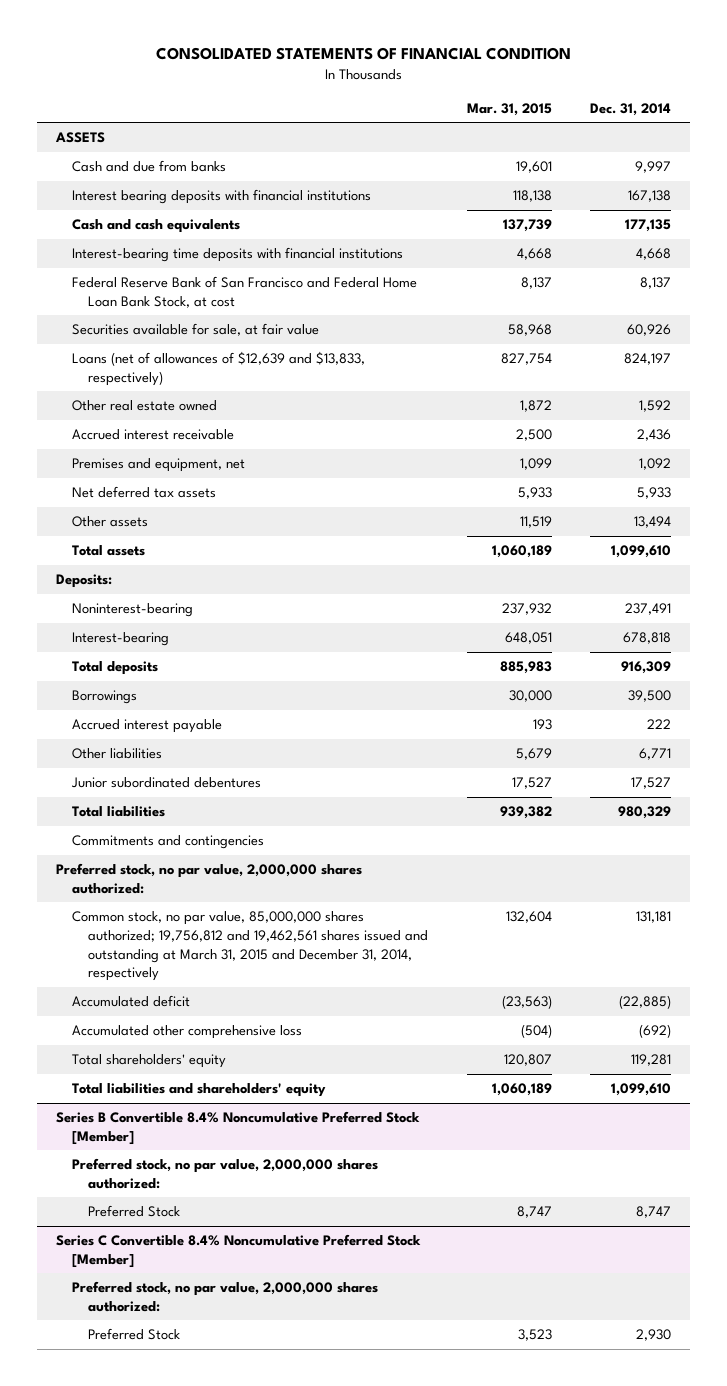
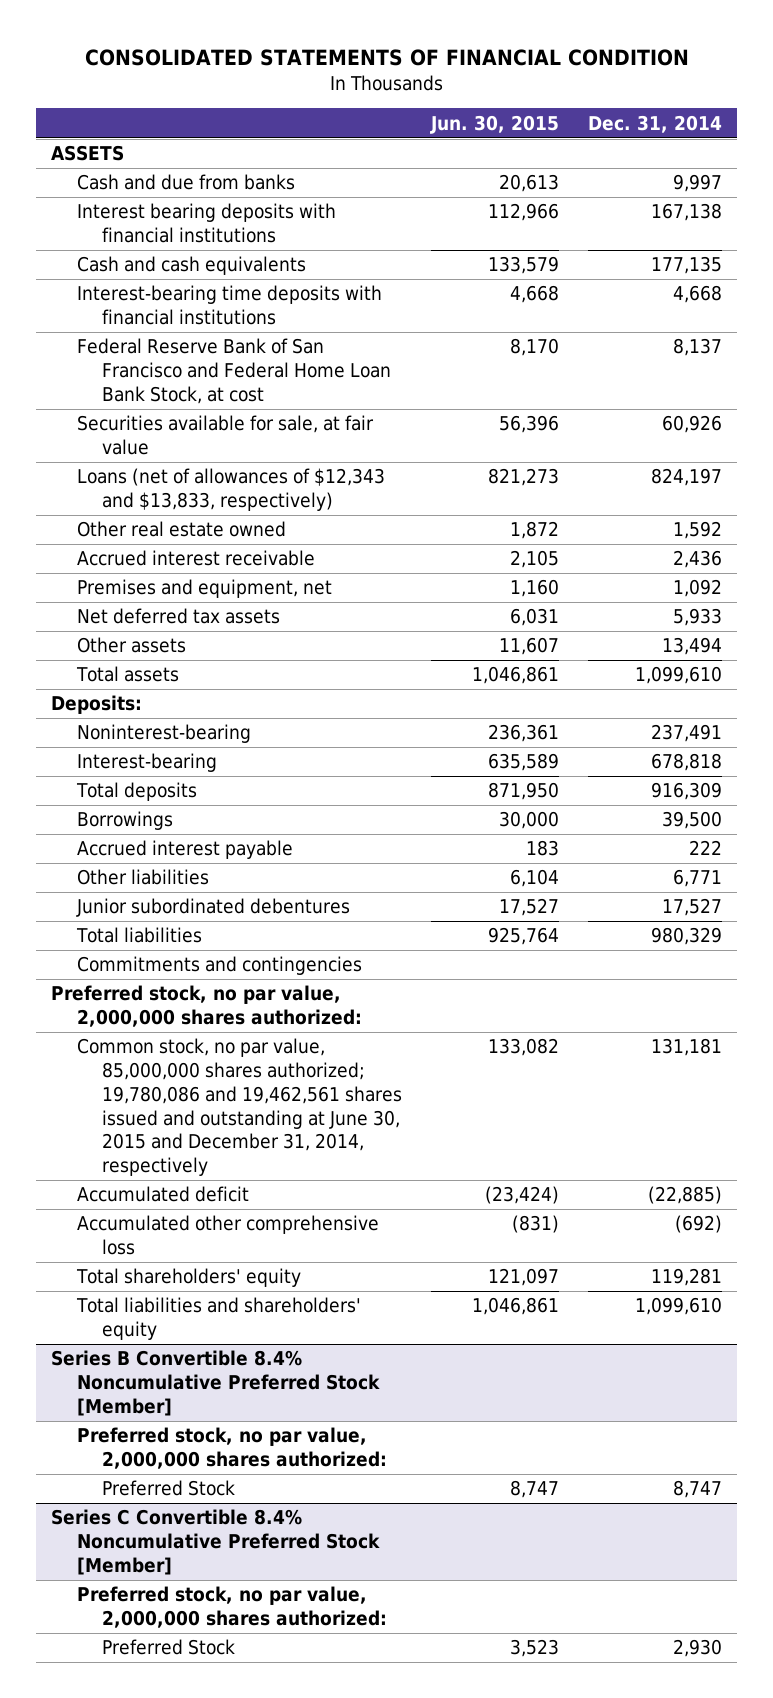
[466,102,552,116] Mar. 31, 2015 -> none
none -> [430,114,560,134] Jun. 30, 2015
[72,351,366,386] Loans (net of allowances of $12,639 and $13,833, respectively) -> [76,468,385,512] Loans (net of allowances of $12,343 and $13,833, respectively)
[72,911,429,982] Common stock, no par value, 85,000,000 shares authorized; 19,756,812 and 19,462,561 shares issued and outstanding at March 31, 2015 and December 31, 2014, respectively -> [76,1038,403,1176] Common stock, no par value, 85,000,000 shares authorized; 19,780,086 and 19,462,561 shares issued and outstanding at June 30, 2015 and December 31, 2014, respectively

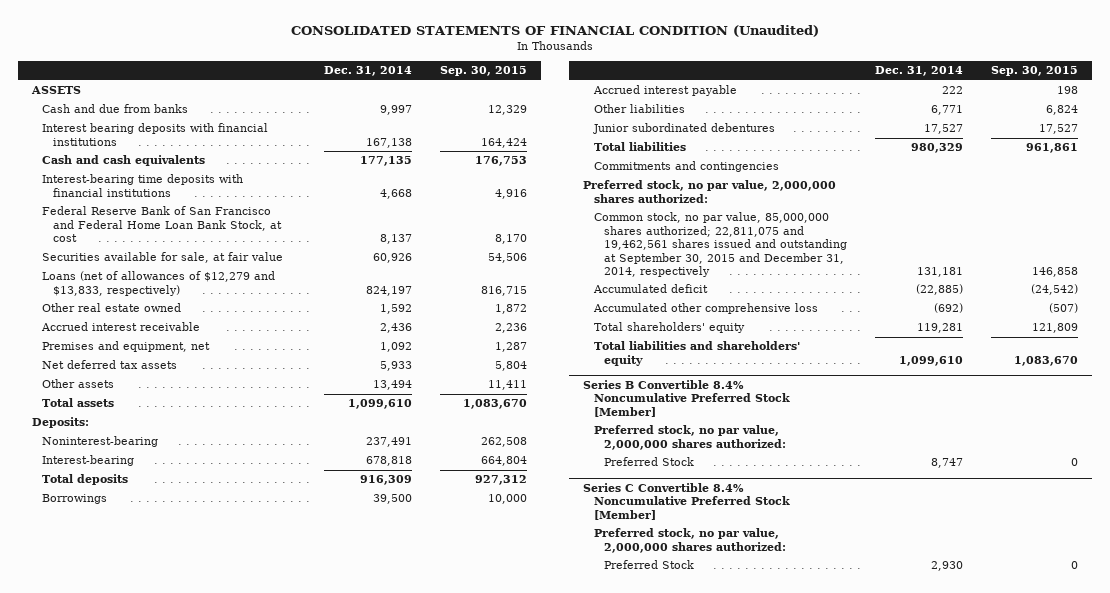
[84,48,689,66] CONSOLIDATED STATEMENTS OF FINANCIAL CONDITION -> [291,24,820,37] CONSOLIDATED STATEMENTS OF FINANCIAL CONDITION (Unaudited)
[430,114,560,134] Jun. 30, 2015 -> none
none -> [440,66,528,77] Sep. 30, 2015
[76,468,385,512] Loans (net of allowances of $12,343 and $13,833, respectively) -> [42,271,276,296] Loans (net of allowances of $12,279 and $13,833, respectively)
[76,1038,403,1176] Common stock, no par value, 85,000,000 shares authorized; 19,780,086 and 19,462,561 shares issued and outstanding at June 30, 2015 and December 31, 2014, respectively -> [593,212,848,277] Common stock, no par value, 85,000,000 shares authorized; 22,811,075 and 19,462,561 shares issued and outstanding at September 30, 2015 and December 31, 2014, respectively

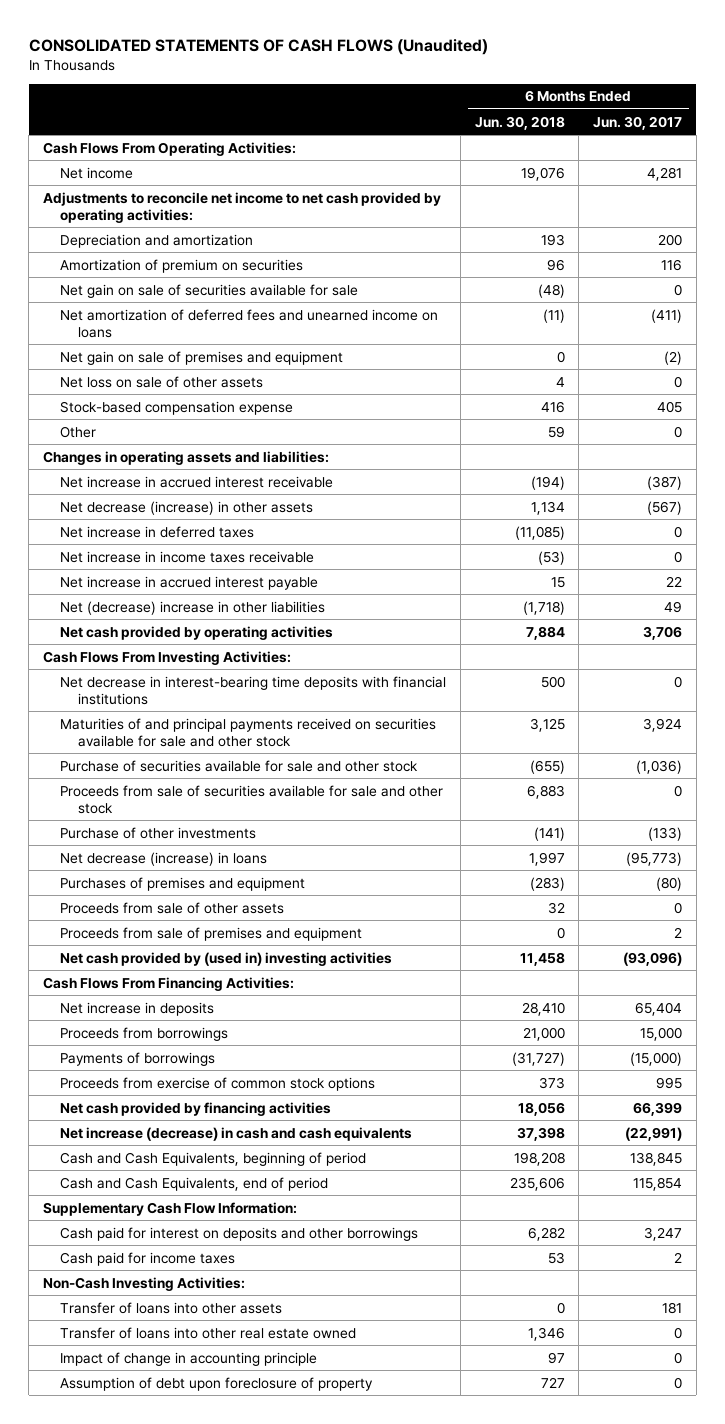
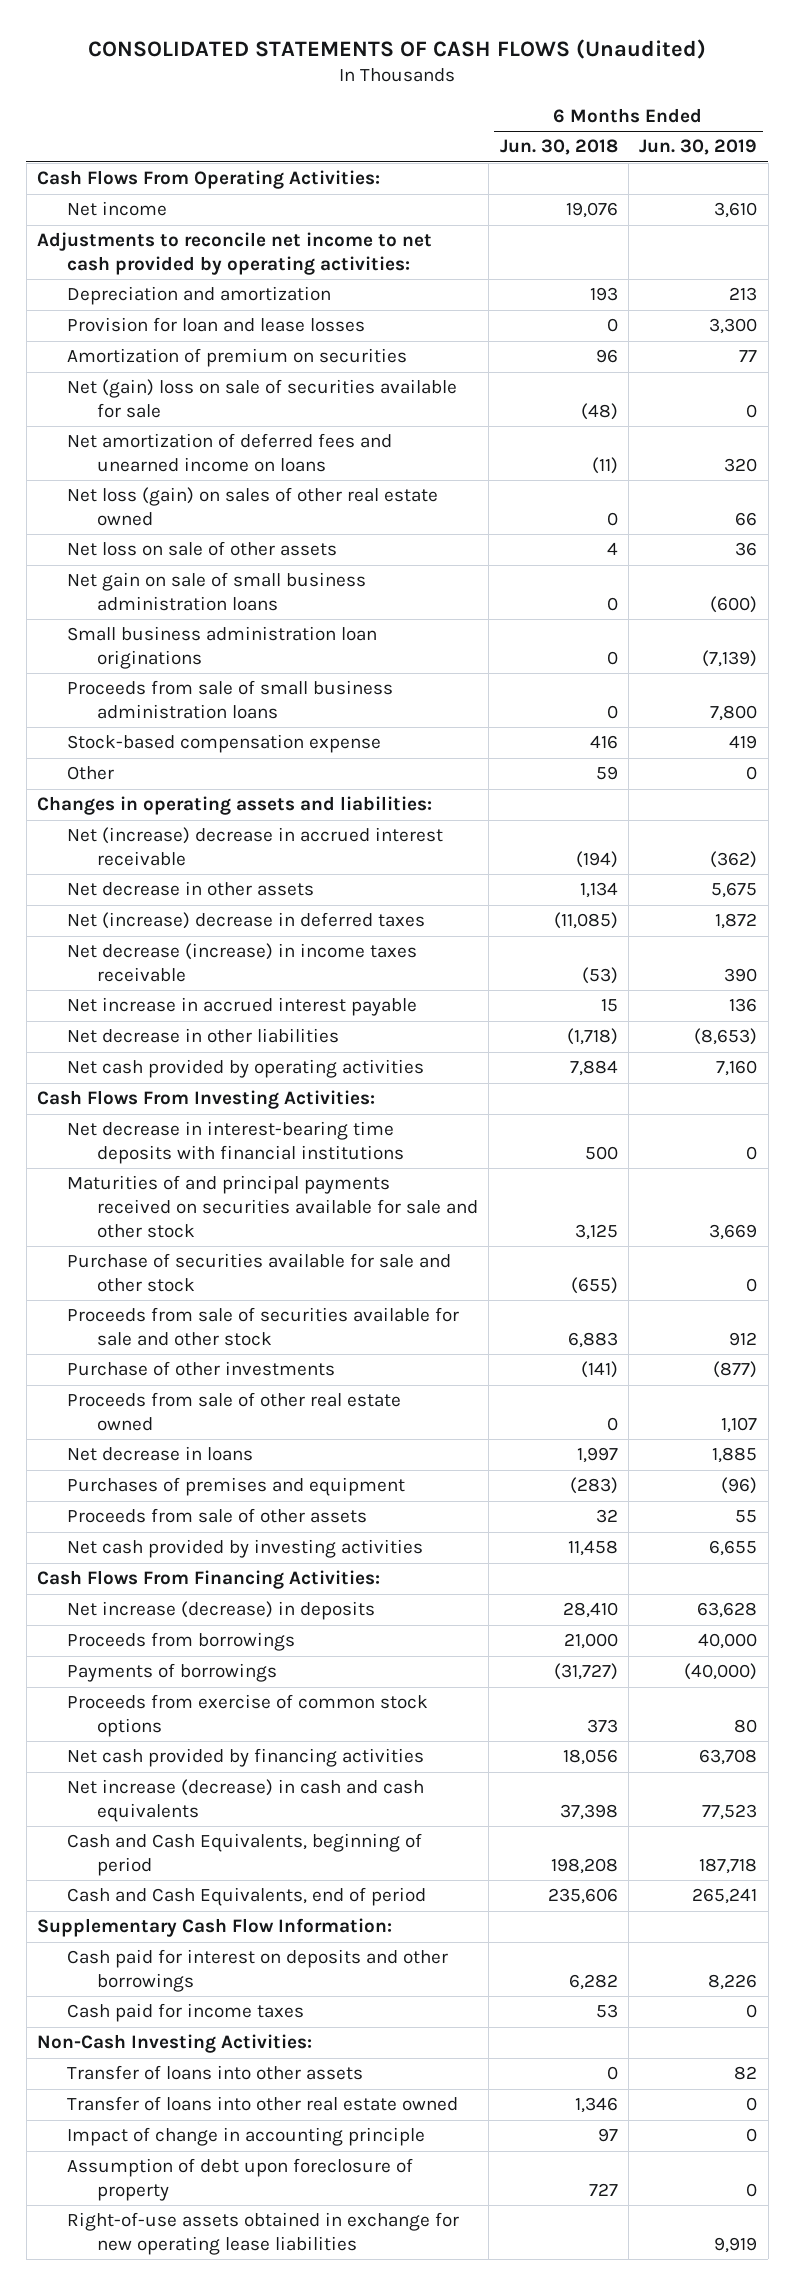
[593,115,683,130] Jun. 30, 2017 -> none
none -> [639,139,758,156] Jun. 30, 2019
none -> [66,317,365,333] Provision for loan and lease losses
[60,283,359,298] Net gain on sale of securities available for sale -> [66,379,457,419] Net (gain) loss on sale of securities available for sale
[60,350,344,365] Net gain on sale of premises and equipment -> none
none -> [66,487,438,527] Net loss (gain) on sales of other real estate owned
none -> [66,572,366,612] Net gain on sale of small business administration loans
none -> [66,626,377,670] Small business administration loan originations
none -> [66,680,393,720] Proceeds from sale of small business administration loans
[60,475,334,488] Net increase in accrued interest receivable -> [66,827,443,867] Net (increase) decrease in accrued interest receivable
[60,500,314,515] Net decrease (increase) in other assets -> [66,881,314,897] Net decrease in other assets
[60,525,255,538] Net increase in deferred taxes -> [66,912,425,930] Net (increase) decrease in deferred taxes
[60,550,315,563] Net increase in income taxes receivable -> [66,943,417,983] Net decrease (increase) in income taxes receivable
[60,600,326,615] Net (decrease) increase in other liabilities -> [66,1028,339,1044] Net decrease in other liabilities
none -> [66,1392,401,1432] Proceeds from sale of other real estate owned
[60,851,268,866] Net decrease (increase) in loans -> [66,1446,253,1462] Net decrease in loans
[60,926,363,941] Proceeds from sale of premises and equipment -> none
[60,951,393,966] Net cash provided by (used in) investing activities -> [66,1539,423,1559] Net cash provided by investing activities
[60,1001,215,1016] Net increase in deposits -> [66,1601,375,1621] Net increase (decrease) in deposits
none -> [66,2212,459,2256] Right-of-use assets obtained in exchange for new operating lease liabilities

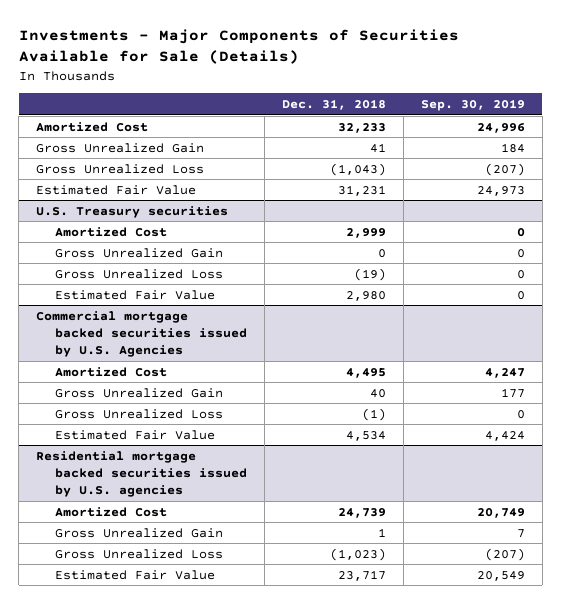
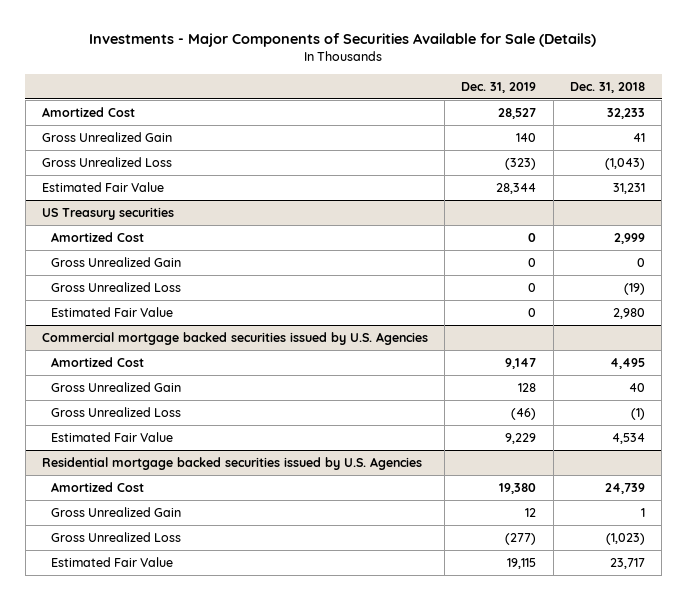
[421,99,526,112] Sep. 30, 2019 -> none
none -> [461,81,537,93] Dec. 31, 2019
[36,205,229,218] U.S. Treasury securities -> [41,206,174,220] US Treasury securities
[36,450,248,498] Residential mortgage backed securities issued by U.S. agencies -> [41,456,422,470] Residential mortgage backed securities issued by U.S. Agencies

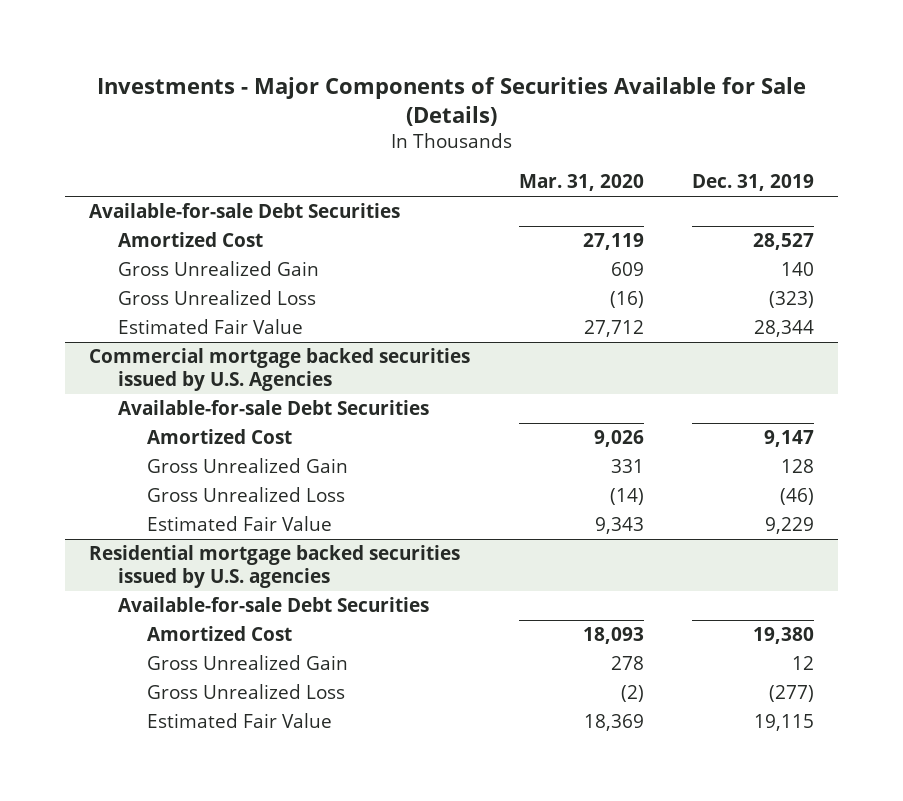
[569,81,645,93] Dec. 31, 2018 -> none
none -> [518,174,644,192] Mar. 31, 2020
none -> [89,203,401,219] Available-for-sale Debt Securities
[41,206,174,220] US Treasury securities -> none
[51,231,145,242] Amortized Cost -> none
[51,256,182,267] Gross Unrealized Gain -> none
[51,281,182,292] Gross Unrealized Loss -> none
[51,306,174,317] Estimated Fair Value -> none
none -> [117,400,429,416] Available-for-sale Debt Securities
[41,456,422,470] Residential mortgage backed securities issued by U.S. Agencies -> [89,545,461,589] Residential mortgage backed securities issued by U.S. agencies
none -> [117,597,429,613] Available-for-sale Debt Securities

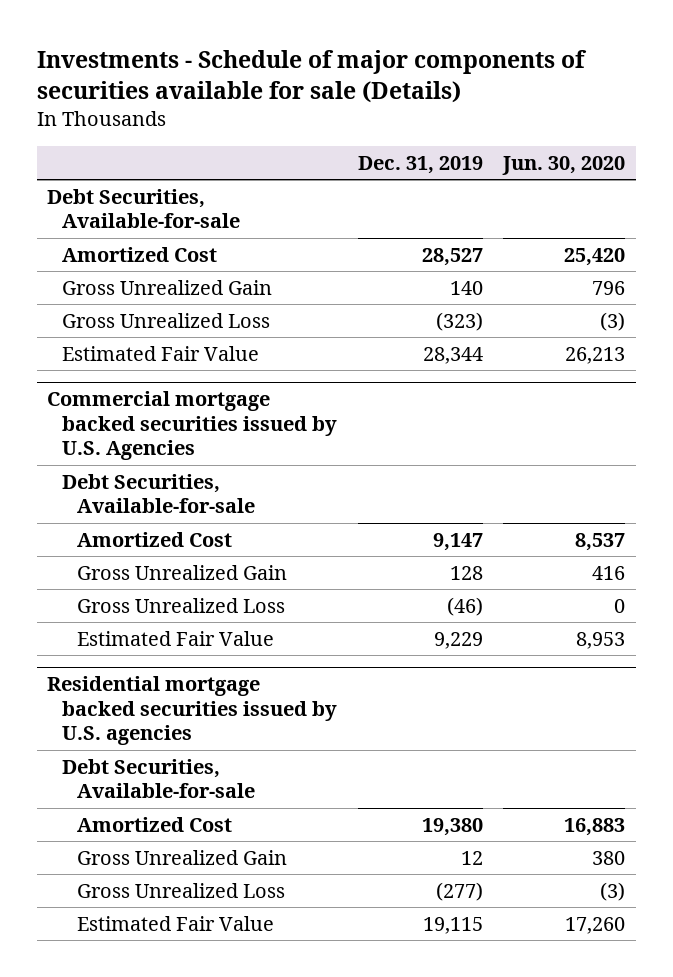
[96,77,806,127] Investments - Major Components of Securities Available for Sale (Details) -> [37,50,588,104] Investments - Schedule of major components of securities available for sale (Details)
[518,174,644,192] Mar. 31, 2020 -> none
none -> [502,155,626,175] Jun. 30, 2020
[89,203,401,219] Available-for-sale Debt Securities -> [47,188,241,229] Debt Securities, Available-for-sale
[117,400,429,416] Available-for-sale Debt Securities -> [62,473,256,514] Debt Securities, Available-for-sale
[117,597,429,613] Available-for-sale Debt Securities -> [62,758,256,799] Debt Securities, Available-for-sale

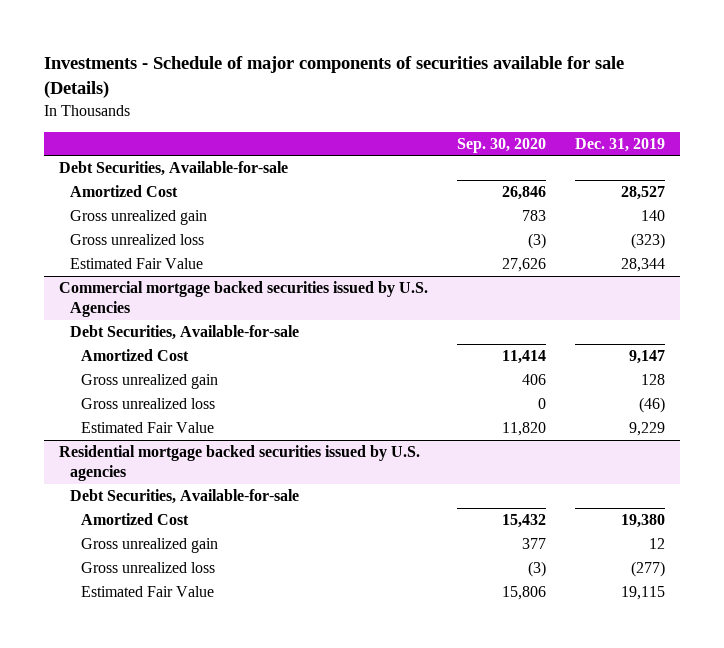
[502,155,626,175] Jun. 30, 2020 -> none
none -> [456,137,546,153] Sep. 30, 2020
[62,279,273,295] Gross Unrealized Gain -> [69,210,207,226] Gross unrealized gain
[62,312,271,328] Gross Unrealized Loss -> [69,234,204,246] Gross unrealized loss
[77,564,288,580] Gross Unrealized Gain -> [81,374,219,390] Gross unrealized gain
[77,597,286,613] Gross Unrealized Loss -> [81,398,216,410] Gross unrealized loss
[77,849,288,865] Gross Unrealized Gain -> [81,538,219,554] Gross unrealized gain
[77,882,286,898] Gross Unrealized Loss -> [81,562,216,574] Gross unrealized loss

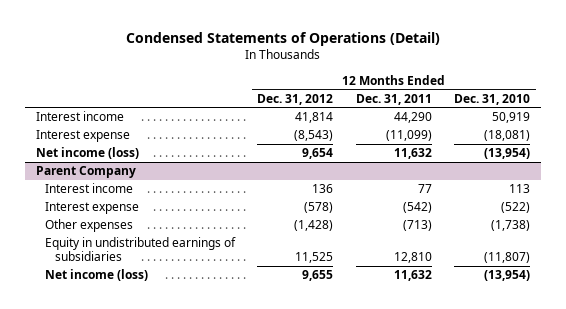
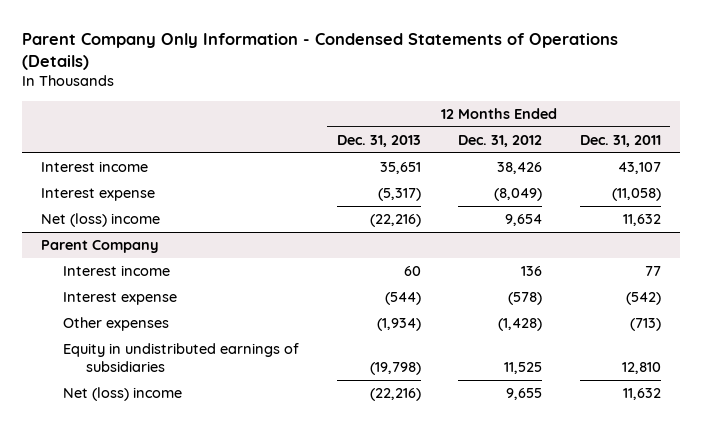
[125,32,440,47] Condensed Statements of Operations (Detail) -> [22,32,619,70] Parent Company Only Information - Condensed Statements of Operations (Details)
[453,93,530,105] Dec. 31, 2010 -> none
none -> [336,134,421,147] Dec. 31, 2013
[295,112,334,124] 41,814 -> [497,162,543,175] 38,426
[393,112,432,124] 44,290 -> [617,162,661,175] 43,107
[294,130,334,142] (8,543) -> [494,188,543,202] (8,049)
[385,130,432,142] (11,099) -> [611,188,661,202] (11,058)
[35,147,139,160] Net income (loss) -> [41,213,161,228] Net (loss) income
[45,269,149,282] Net income (loss) -> [63,387,183,402] Net (loss) income

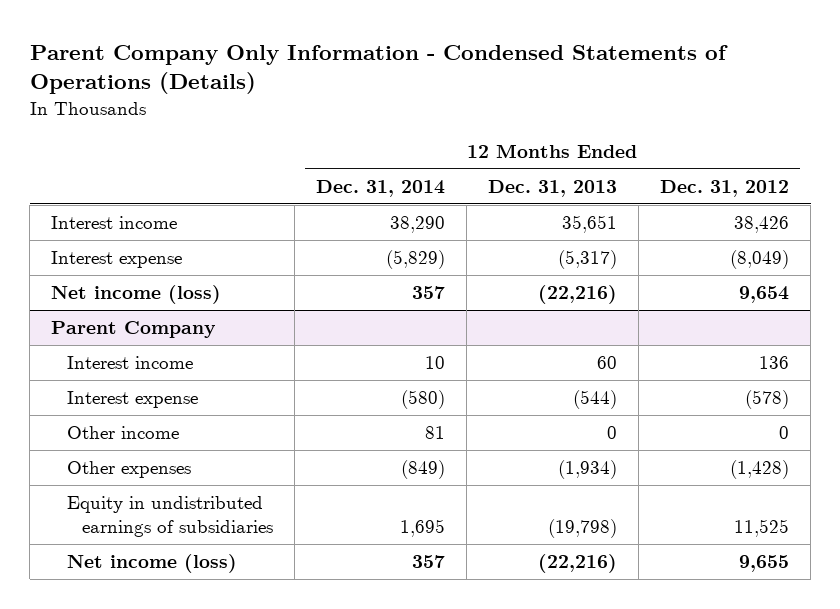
[579,134,661,147] Dec. 31, 2011 -> none
none -> [315,179,445,197] Dec. 31, 2014
[41,213,161,228] Net (loss) income -> [51,284,222,304] Net income (loss)
none -> [66,425,179,439] Other income
[63,387,183,402] Net (loss) income -> [66,553,237,573] Net income (loss)

